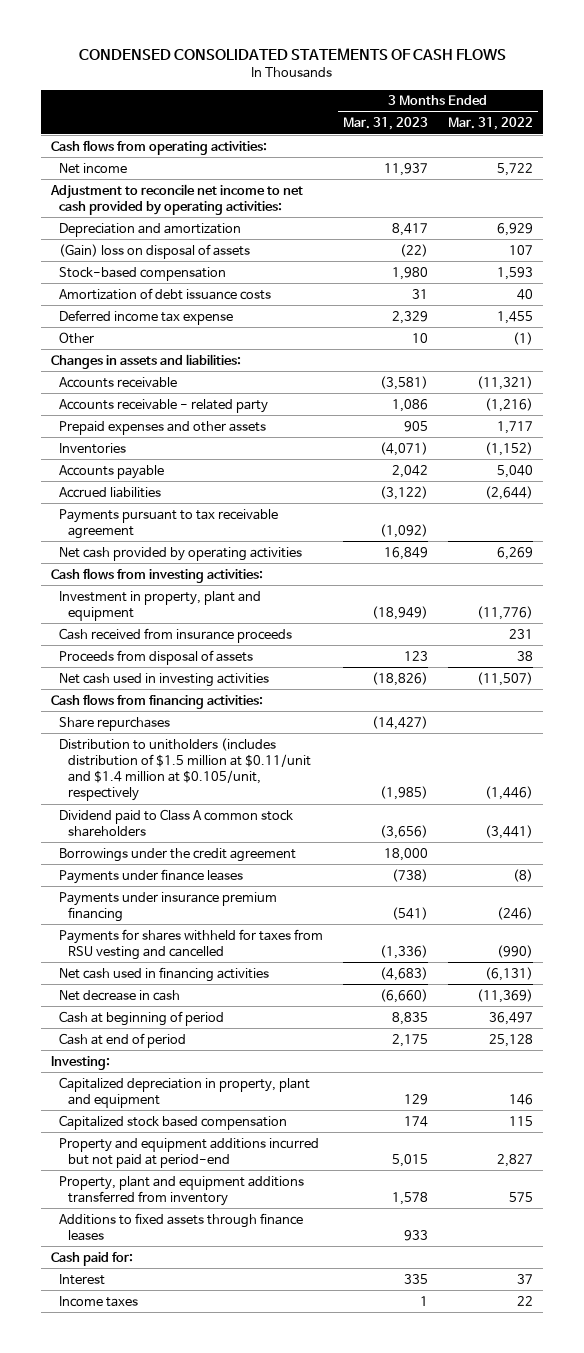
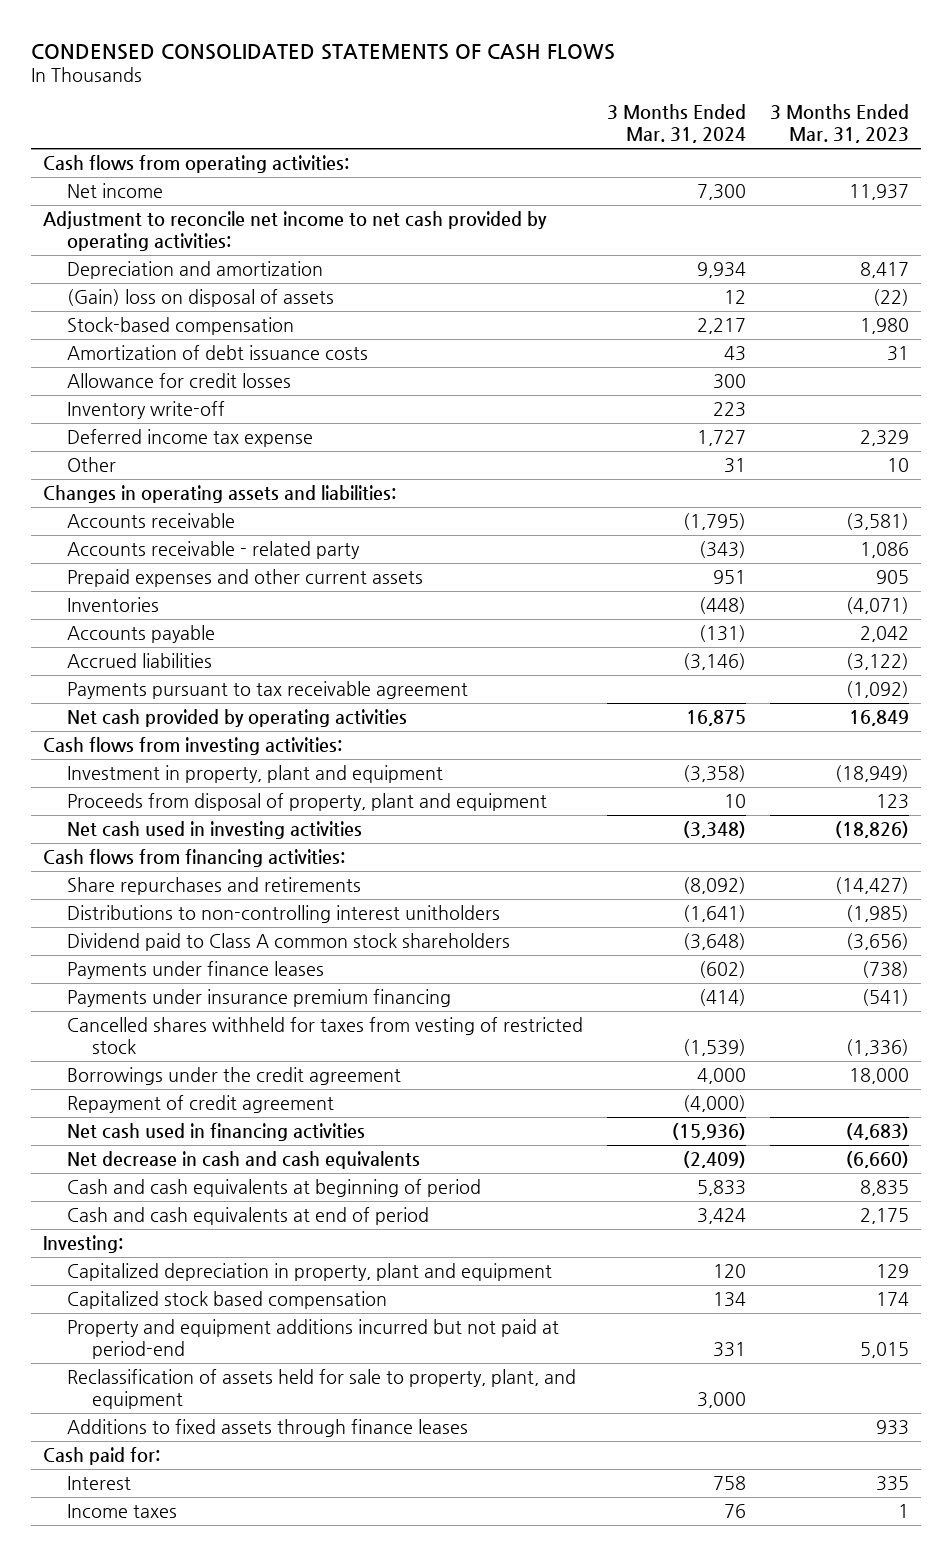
[448,117,534,131] Mar. 31, 2022 -> none
none -> [607,104,747,144] 3 Months Ended Mar. 31, 2024
none -> [67,373,292,389] Allowance for credit losses
none -> [67,401,226,420] Inventory write-off
[50,353,241,369] Changes in assets and liabilities: -> [42,485,396,504] Changes in operating assets and liabilities:
[59,420,267,435] Prepaid expenses and other assets -> [67,569,424,588] Prepaid expenses and other current assets
[59,627,293,643] Cash received from insurance proceeds -> none
[59,649,254,665] Proceeds from disposal of assets -> [67,793,548,812] Proceeds from disposal of property, plant and equipment
[59,716,171,731] Share repurchases -> [67,877,362,896] Share repurchases and retirements
[59,737,312,802] Distribution to unitholders (includes distribution of $1.5 million at $0.11/unit and $1.4 million at $0.105/unit, respectively -> [67,905,501,924] Distributions to non-controlling interest unitholders
[59,928,324,960] Payments for shares withheld for taxes from RSU vesting and cancelled -> [67,1017,584,1054] Cancelled shares withheld for taxes from vesting of restricted stock
[59,847,297,862] Borrowings under the credit agreement -> [67,1067,402,1086] Borrowings under the credit agreement
none -> [67,1095,335,1114] Repayment of credit agreement
[59,989,181,1001] Net decrease in cash -> [67,1151,421,1170] Net decrease in cash and cash equivalents
[59,1010,225,1026] Cash at beginning of period -> [67,1179,482,1198] Cash and cash equivalents at beginning of period
[59,1032,187,1048] Cash at end of period -> [67,1207,430,1226] Cash and cash equivalents at end of period
[59,1175,305,1206] Property, plant and equipment additions transferred from inventory -> none
none -> [67,1369,577,1409] Reclassification of assets held for sale to property, plant, and equipment

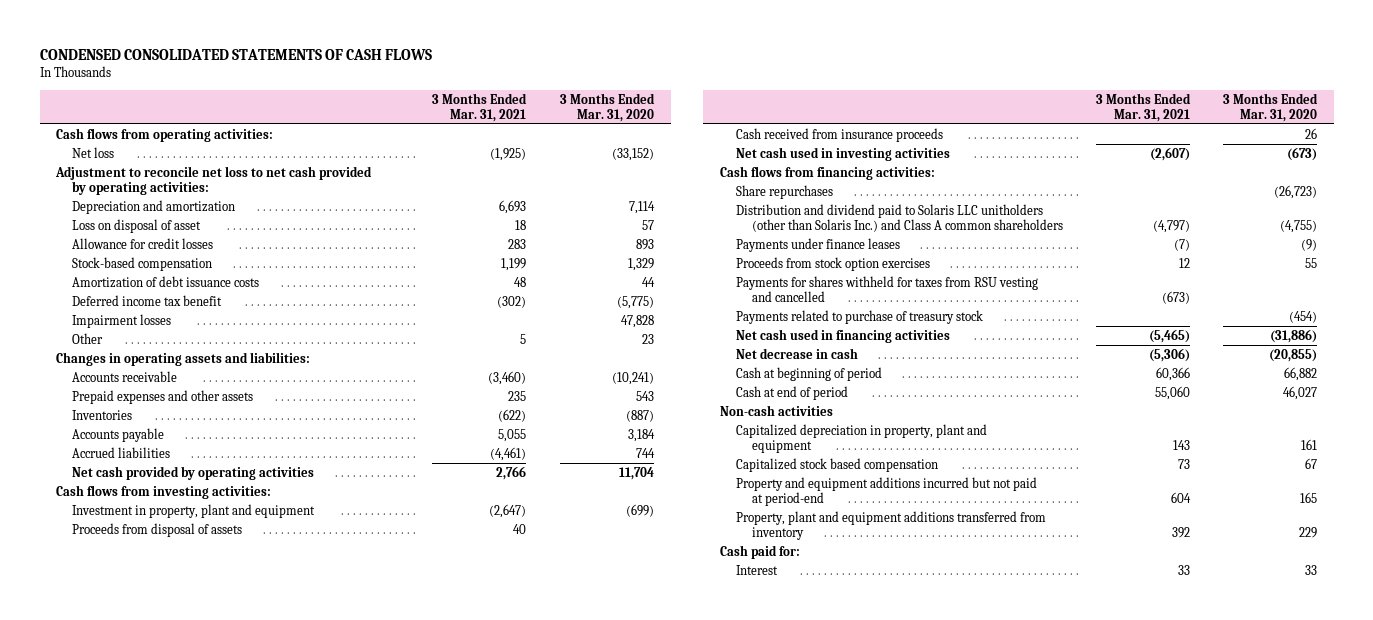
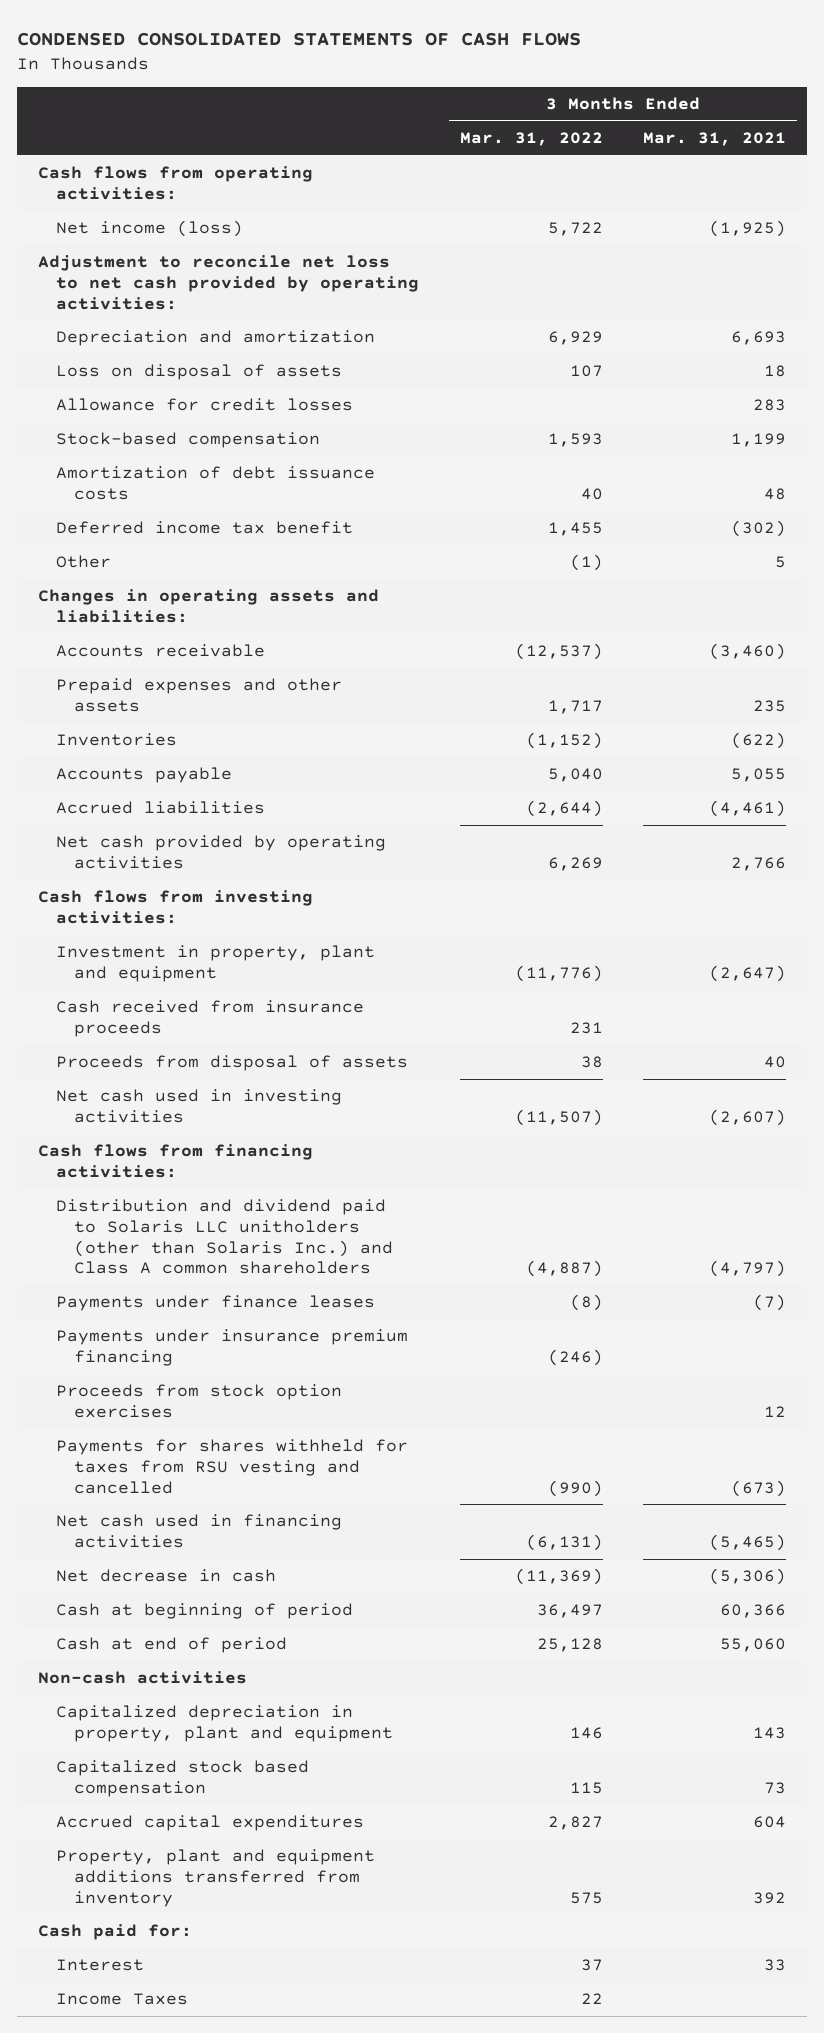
[559,92,655,122] 3 Months Ended Mar. 31, 2020 -> none
none -> [459,131,603,146] Mar. 31, 2022
[72,146,115,158] Net loss -> [55,220,243,238] Net income (loss)
[72,218,202,233] Loss on disposal of asset -> [55,364,342,381] Loss on disposal of assets
[72,313,172,328] Impairment losses -> none
[72,522,243,537] Proceeds from disposal of assets -> [55,1055,408,1072] Proceeds from disposal of assets
[735,184,833,199] Share repurchases -> none
none -> [55,1329,408,1366] Payments under insurance premium financing
[735,309,983,324] Payments related to purchase of treasury stock -> none
[735,476,1037,506] Property and equipment additions incurred but not paid at period-end -> [55,1815,364,1832] Accrued capital expenditures
none -> [55,1993,188,2006] Income Taxes

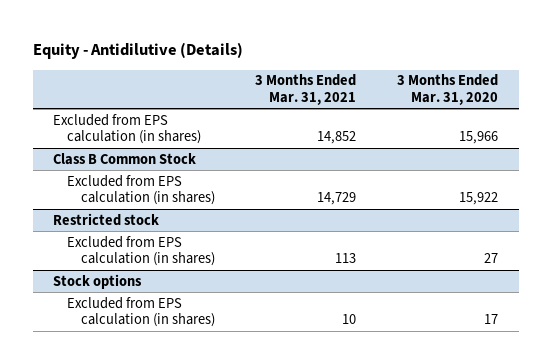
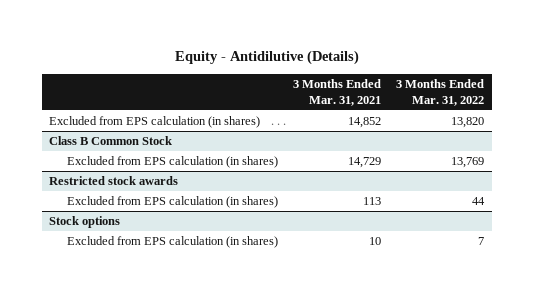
[397,74,499,106] 3 Months Ended Mar. 31, 2020 -> none
none -> [396,78,485,106] 3 Months Ended Mar. 31, 2022
[53,212,160,226] Restricted stock -> [49,176,179,186] Restricted stock awards

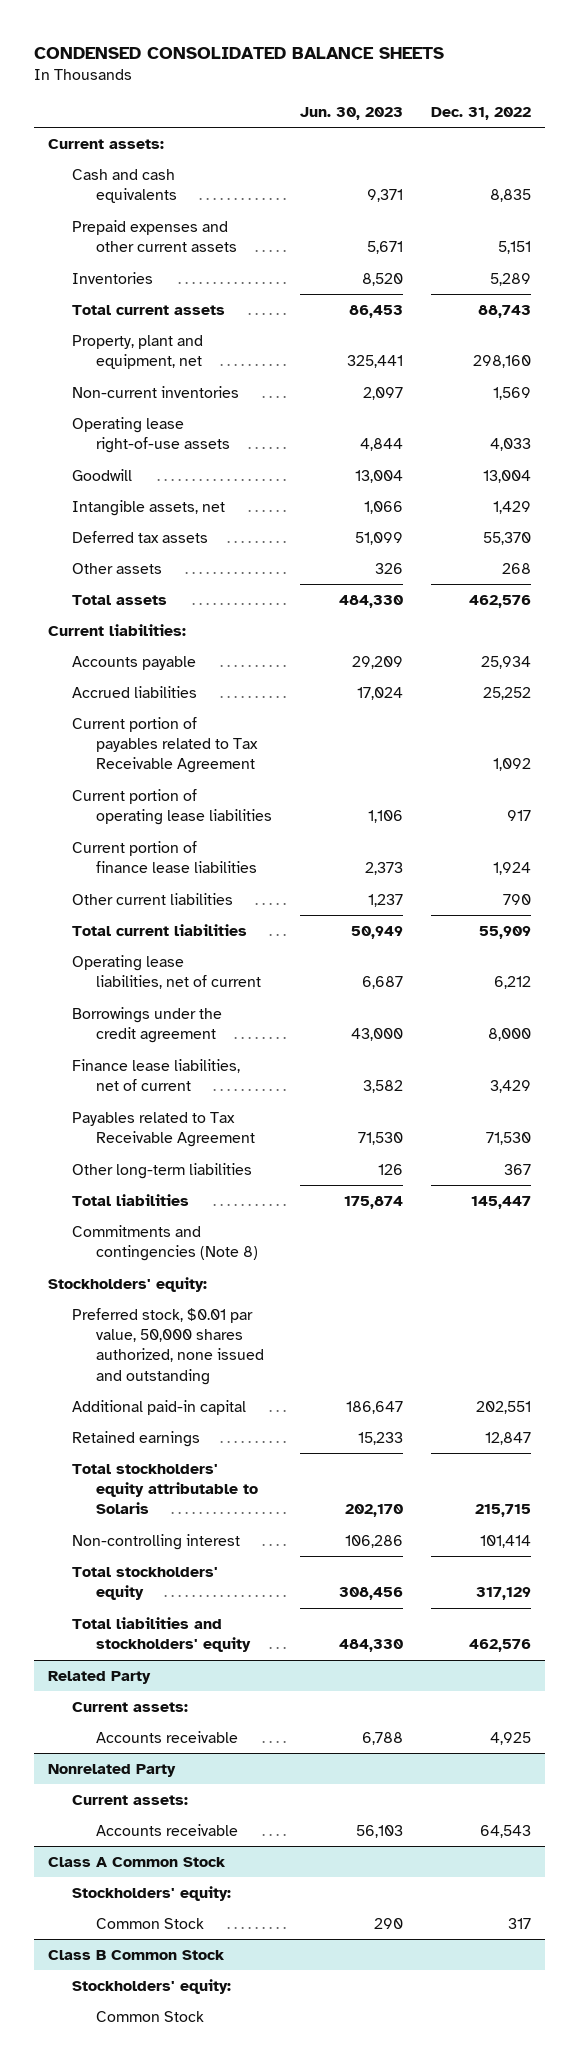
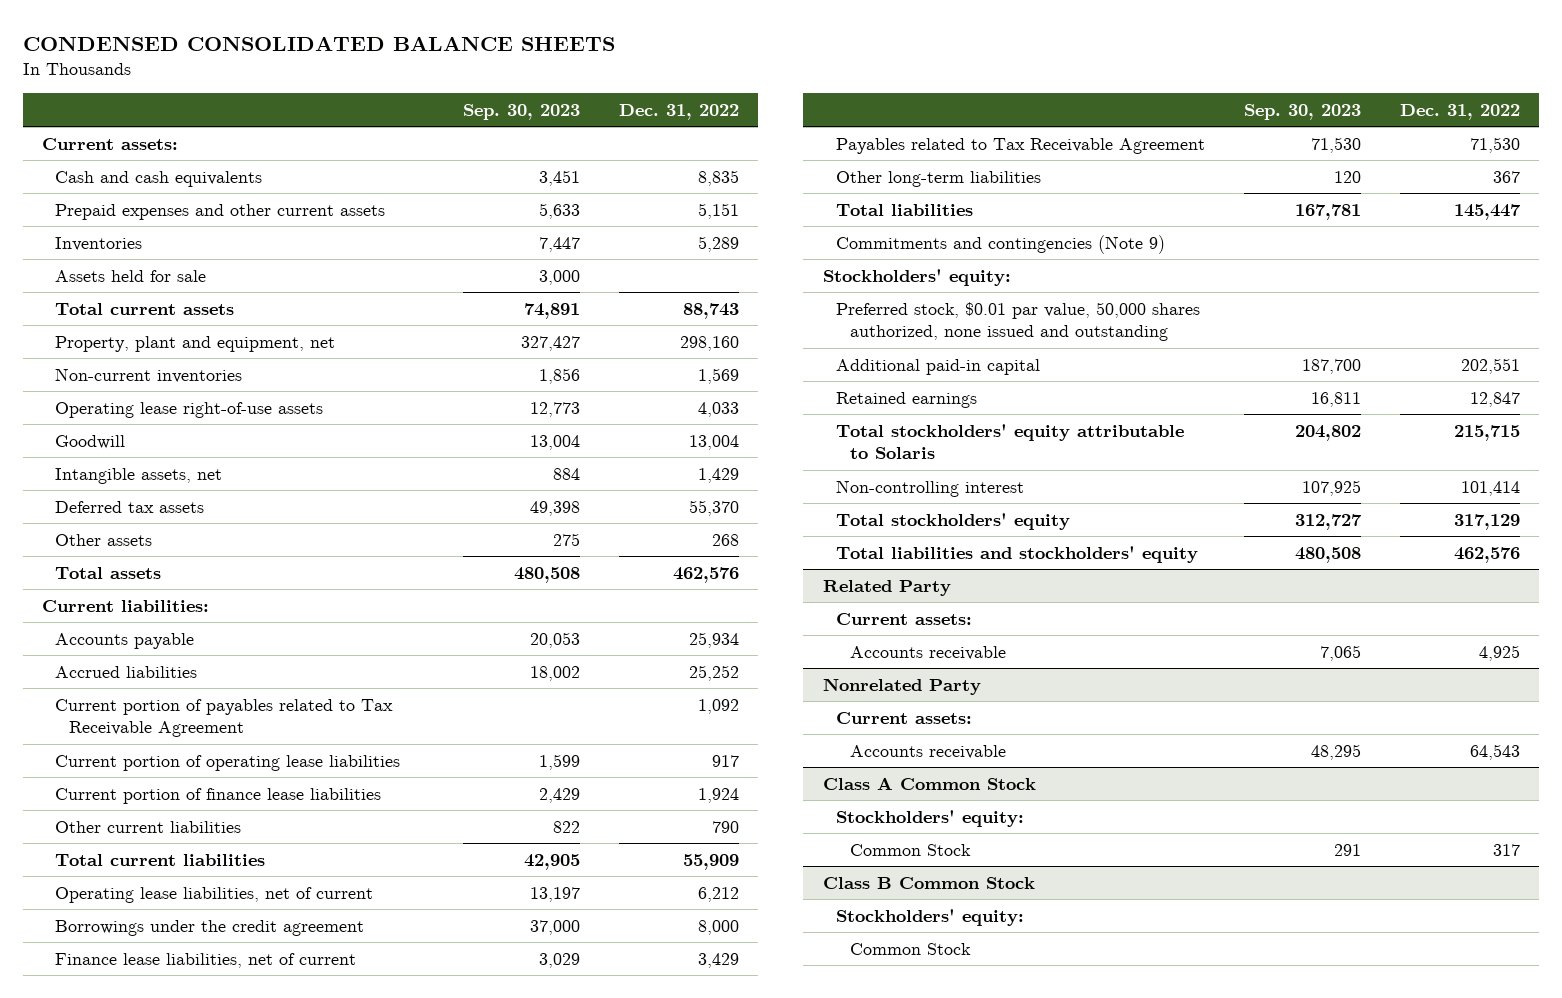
[300,106,404,120] Jun. 30, 2023 -> none
none -> [463,103,581,120] Sep. 30, 2023
none -> [55,269,207,282] Assets held for sale
[71,1225,258,1262] Commitments and contingencies (Note 8) -> [836,234,1166,254] Commitments and contingencies (Note 9)

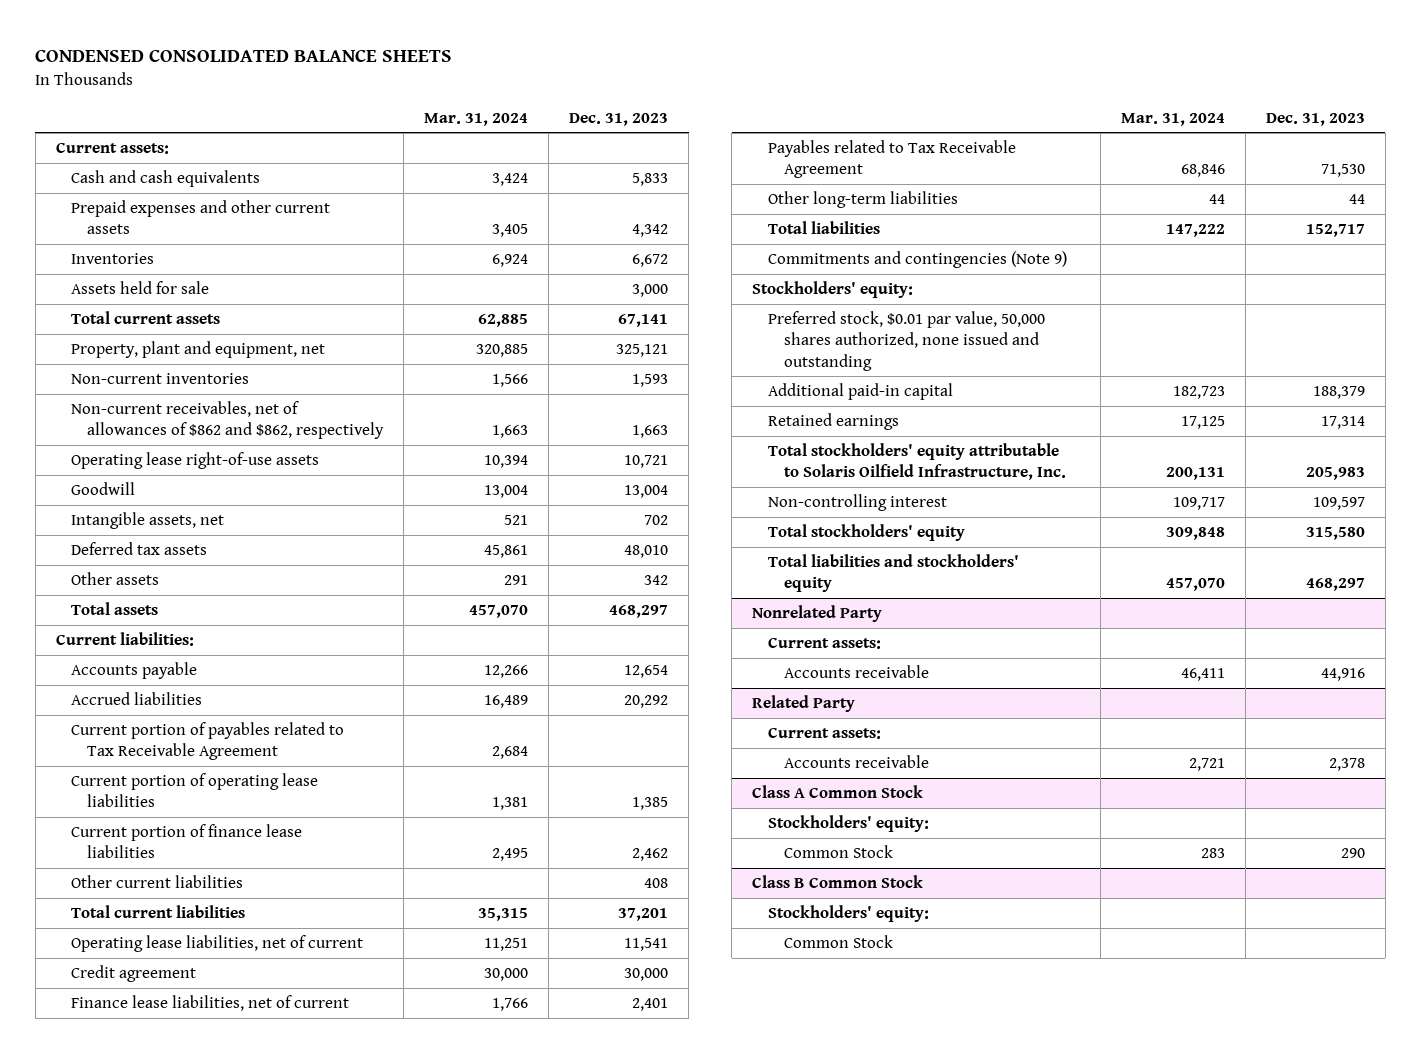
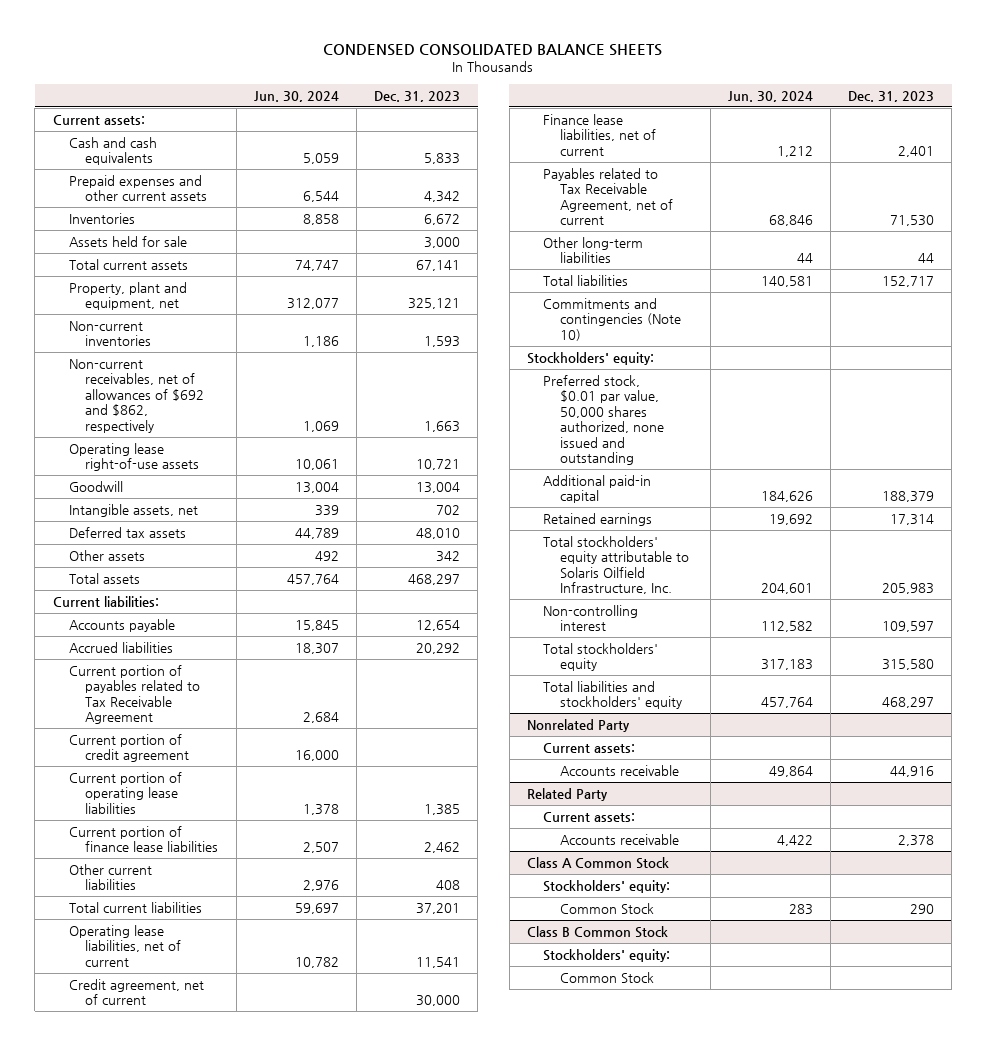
[424,112,529,126] Mar. 31, 2024 -> none
none -> [253,90,339,102] Jun. 30, 2024
[71,401,385,440] Non-current receivables, net of allowances of $862 and $862, respectively -> [69,358,205,433] Non-current receivables, net of allowances of $692 and $862, respectively
none -> [69,733,190,763] Current portion of credit agreement
[71,965,197,983] Credit agreement -> [69,978,205,1006] Credit agreement, net of current
[767,140,1016,179] Payables related to Tax Receivable Agreement -> [543,167,673,226] Payables related to Tax Receivable Agreement, net of current
[767,251,1067,269] Commitments and contingencies (Note 9) -> [543,297,681,341] Commitments and contingencies (Note 10)

